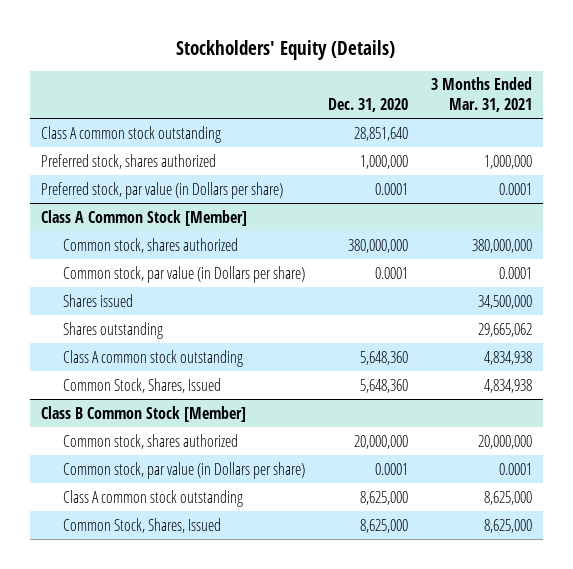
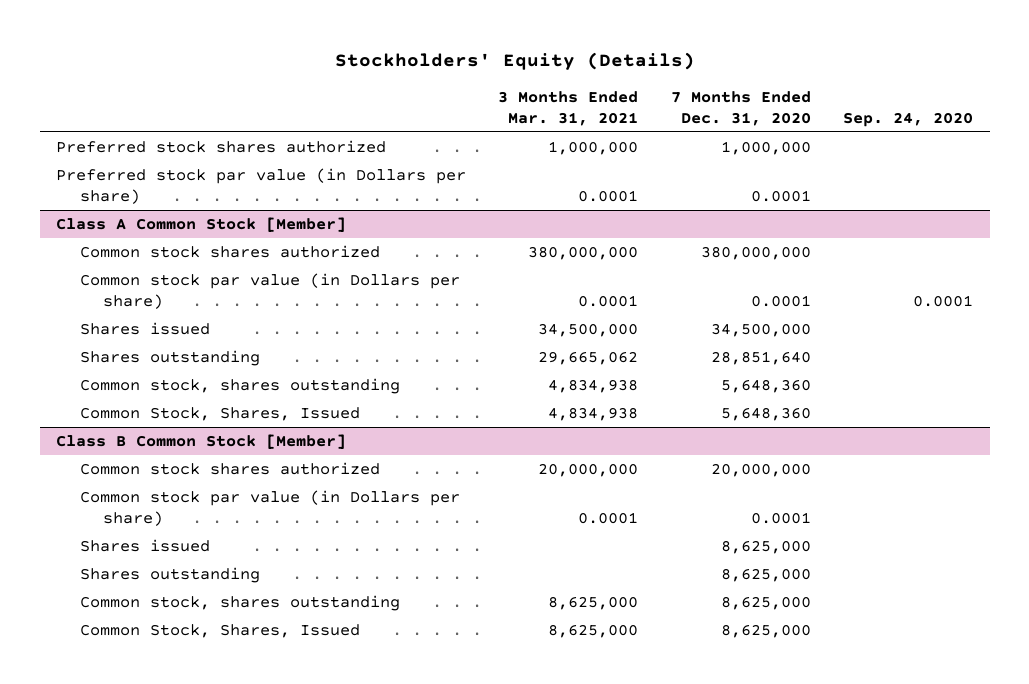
[327,97,408,112] Dec. 31, 2020 -> none
none -> [670,90,811,126] 7 Months Ended Dec. 31, 2020
none -> [843,111,974,127] Sep. 24, 2020
[41,125,222,143] Class A common stock outstanding -> none
[41,153,217,169] Preferred stock, shares authorized -> [55,140,386,154] Preferred stock shares authorized
[41,181,284,199] Preferred stock, par value (in Dollars per share) -> [55,168,466,204] Preferred stock par value (in Dollars per share)
[63,237,239,253] Common stock, shares authorized -> [79,245,380,259] Common stock shares authorized
[63,265,306,283] Common stock, par value (in Dollars per share) -> [79,273,460,309] Common stock par value (in Dollars per share)
[63,349,244,367] Class A common stock outstanding -> [79,378,400,395] Common stock, shares outstanding
[63,433,239,449] Common stock, shares authorized -> [79,462,380,476] Common stock shares authorized
[63,461,306,479] Common stock, par value (in Dollars per share) -> [79,490,460,526] Common stock par value (in Dollars per share)
none -> [79,539,210,553] Shares issued
none -> [79,567,260,584] Shares outstanding
[63,489,244,507] Class A common stock outstanding -> [79,595,400,612] Common stock, shares outstanding

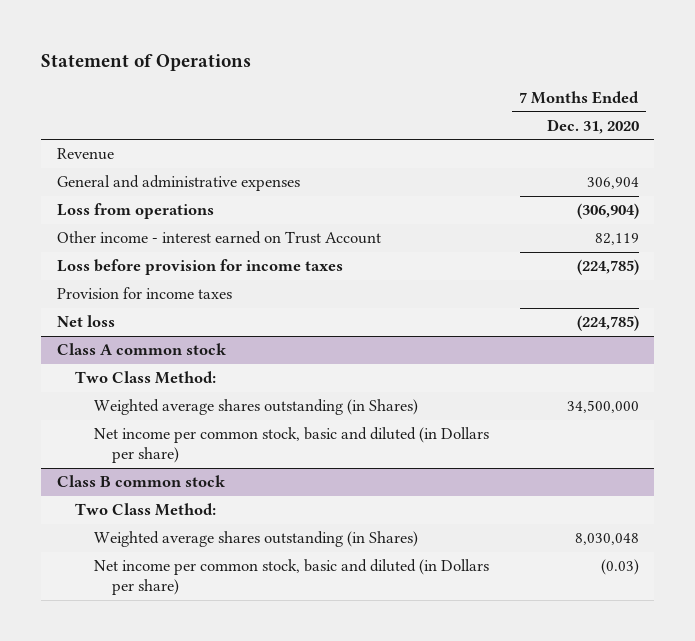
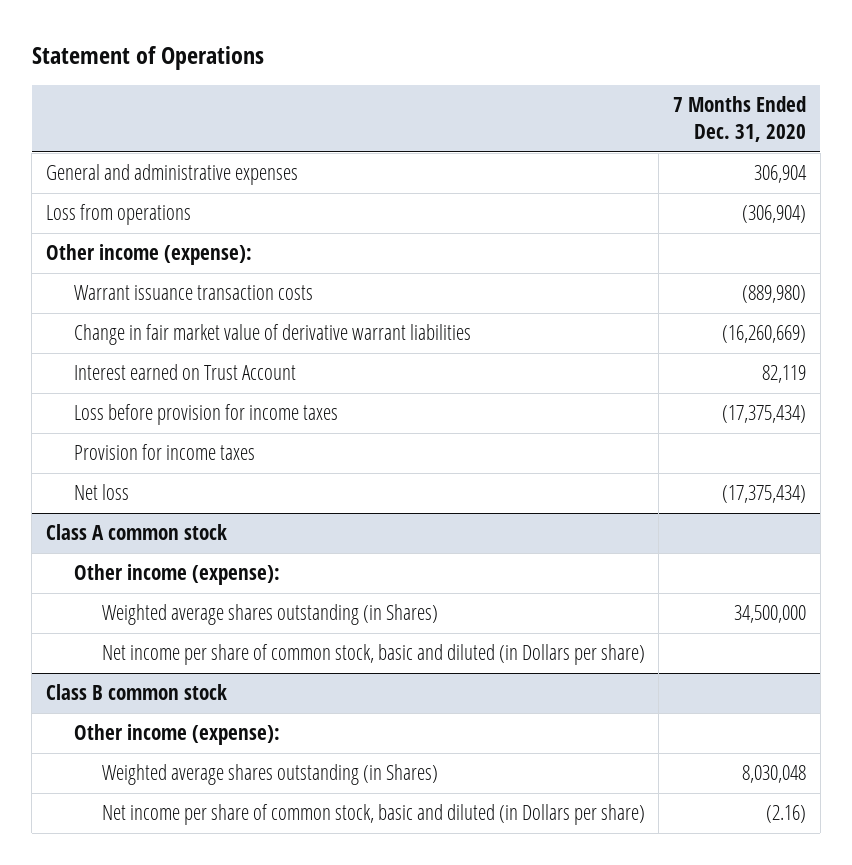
[56,148,114,161] Revenue -> none
none -> [45,244,252,266] Other income (expense):
none -> [73,285,313,301] Warrant issuance transaction costs
none -> [73,324,471,346] Change in fair market value of derivative warrant liabilities
[56,231,381,245] Other income - interest earned on Trust Account -> [73,364,296,381] Interest earned on Trust Account
[576,259,639,276] (224,785) -> [722,405,807,424] (17,375,434)
[576,315,639,332] (224,785) -> [722,485,807,504] (17,375,434)
[75,371,217,385] Two Class Method: -> none
none -> [73,564,280,586] Other income (expense):
[93,427,489,463] Net income per common stock, basic and diluted (in Dollars per share) -> [101,644,645,666] Net income per share of common stock, basic and diluted (in Dollars per share)
[75,503,217,517] Two Class Method: -> none
none -> [73,724,280,746] Other income (expense):
[93,559,489,595] Net income per common stock, basic and diluted (in Dollars per share) -> [101,804,645,826] Net income per share of common stock, basic and diluted (in Dollars per share)
[600,559,639,576] (0.03) -> [766,805,807,824] (2.16)

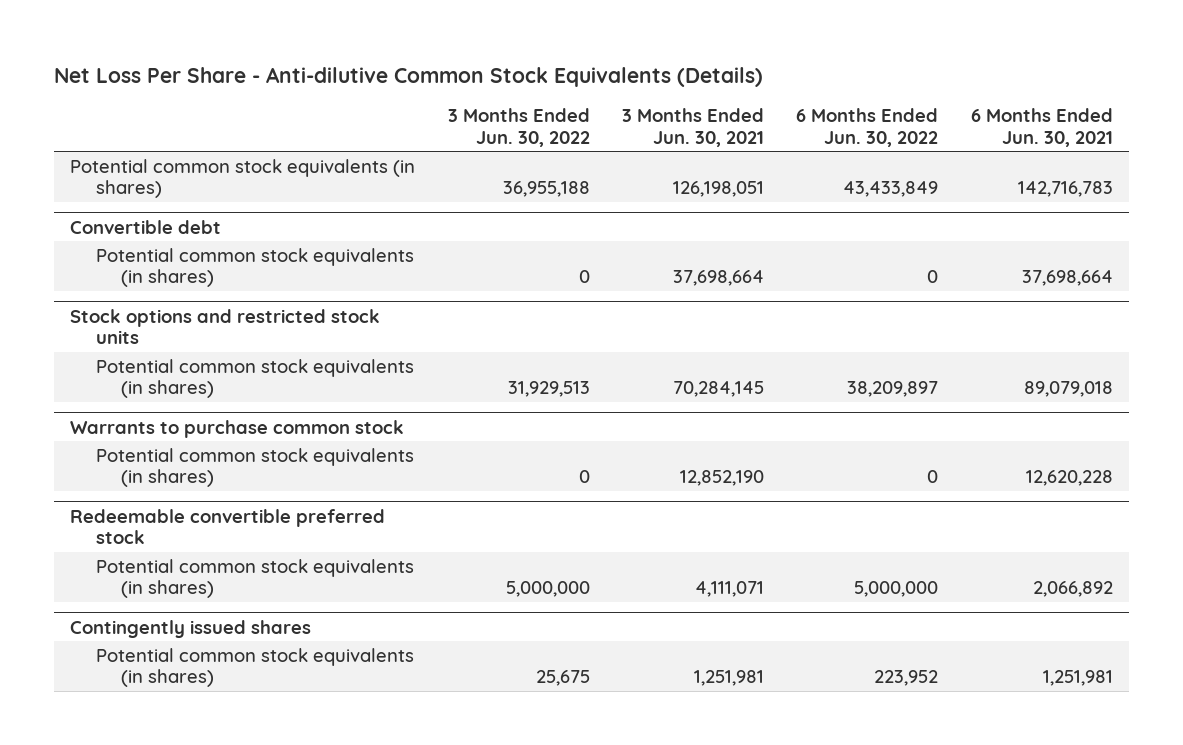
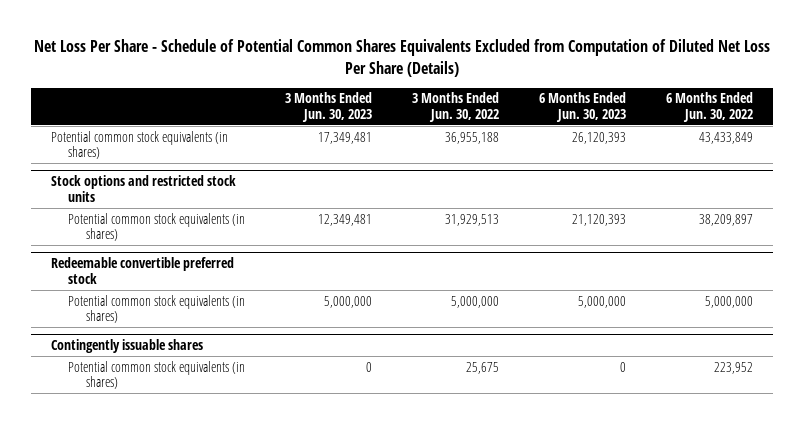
[54,66,764,87] Net Loss Per Share - Anti-dilutive Common Stock Equivalents (Details) -> [33,39,770,77] Net Loss Per Share - Schedule of Potential Common Shares Equivalents Excluded from Computation of Diluted Net Loss Per Share (Details)
[621,108,764,147] 3 Months Ended Jun. 30, 2021 -> none
[970,108,1113,147] 6 Months Ended Jun. 30, 2021 -> none
none -> [285,92,373,122] 3 Months Ended Jun. 30, 2023
none -> [538,92,626,122] 6 Months Ended Jun. 30, 2023
[70,219,222,234] Convertible debt -> none
[95,247,414,288] Potential common stock equivalents (in shares) -> none
[70,419,405,438] Warrants to purchase common stock -> none
[95,447,414,488] Potential common stock equivalents (in shares) -> none
[70,619,312,638] Contingently issued shares -> [51,339,204,354] Contingently issuable shares

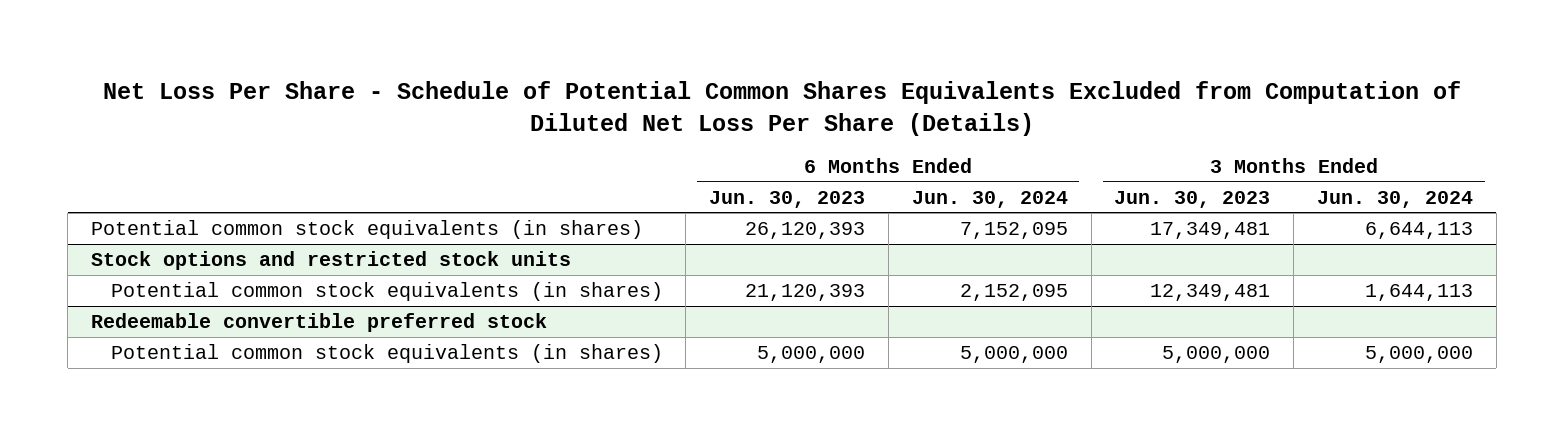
[412,92,500,122] 3 Months Ended Jun. 30, 2022 -> none
[665,92,753,122] 6 Months Ended Jun. 30, 2022 -> none
none -> [911,190,1068,208] Jun. 30, 2024
none -> [1316,190,1473,208] Jun. 30, 2024
[51,339,204,354] Contingently issuable shares -> none
[68,360,246,390] Potential common stock equivalents (in shares) -> none

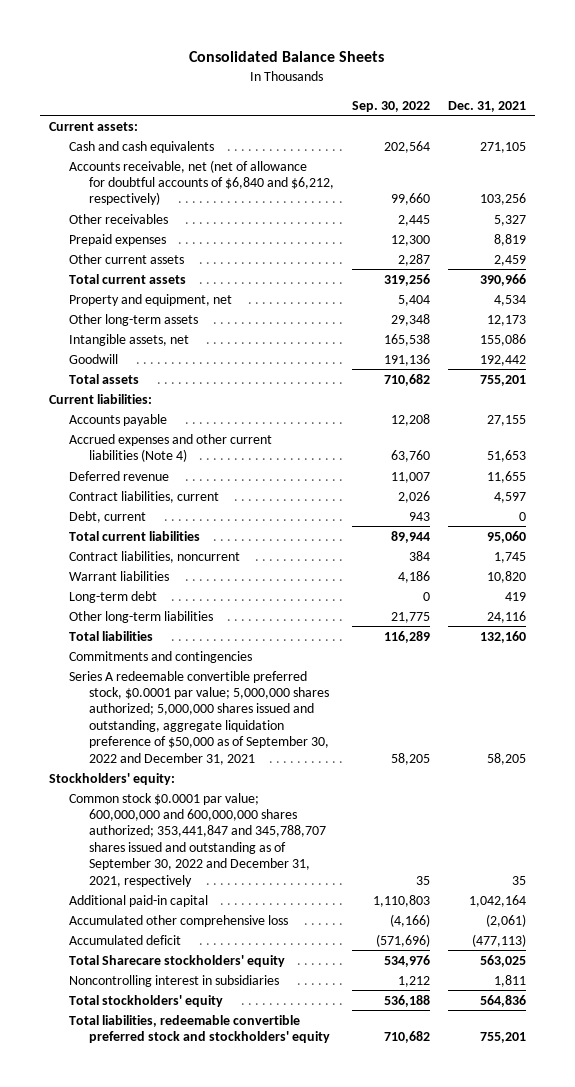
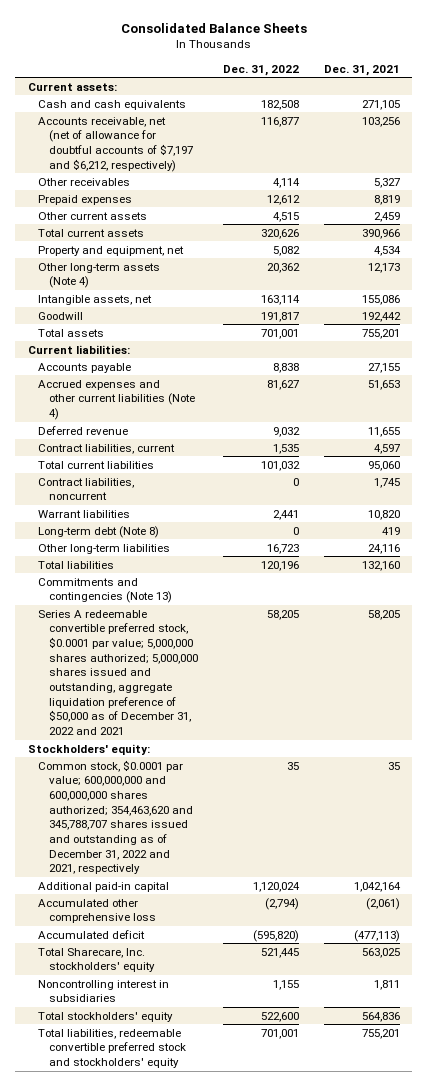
[352,100,431,112] Sep. 30, 2022 -> none
none -> [222,64,299,76] Dec. 31, 2022
[69,159,335,206] Accounts receivable, net (net of allowance for doubtful accounts of $6,840 and $6,212, respectively) -> [38,116,193,172] Accounts receivable, net (net of allowance for doubtful accounts of $7,197 and $6,212, respectively)
[69,313,199,326] Other long-term assets -> [38,262,161,289] Other long-term assets (Note 4)
[69,510,147,523] Debt, current -> none
[69,590,158,603] Long-term debt -> [38,525,160,538] Long-term debt (Note 8)
[69,650,253,663] Commitments and contingencies -> [38,577,172,604] Commitments and contingencies (Note 13)
[69,670,330,765] Series A redeemable convertible preferred stock, $0.0001 par value; 5,000,000 shares authorized; 5,000,000 shares issued and outstanding, aggregate liquidation preference of $50,000 as of September 30, 2022 and December 31, 2021 -> [38,609,198,735] Series A redeemable convertible preferred stock, $0.0001 par value; 5,000,000 shares authorized; 5,000,000 shares issued and outstanding, aggregate liquidation preference of $50,000 as of December 31, 2022 and 2021
[69,792,327,887] Common stock $0.0001 par value; 600,000,000 and 600,000,000 shares authorized; 353,441,847 and 345,788,707 shares issued and outstanding as of September 30, 2022 and December 31, 2021, respectively -> [38,759,193,875] Common stock, $0.0001 par value; 600,000,000 and 600,000,000 shares authorized; 354,463,620 and 345,788,707 shares issued and outstanding as of December 31, 2022 and 2021, respectively
[69,954,286,967] Total Sharecare stockholders' equity -> [38,947,155,973] Total Sharecare, Inc. stockholders' equity

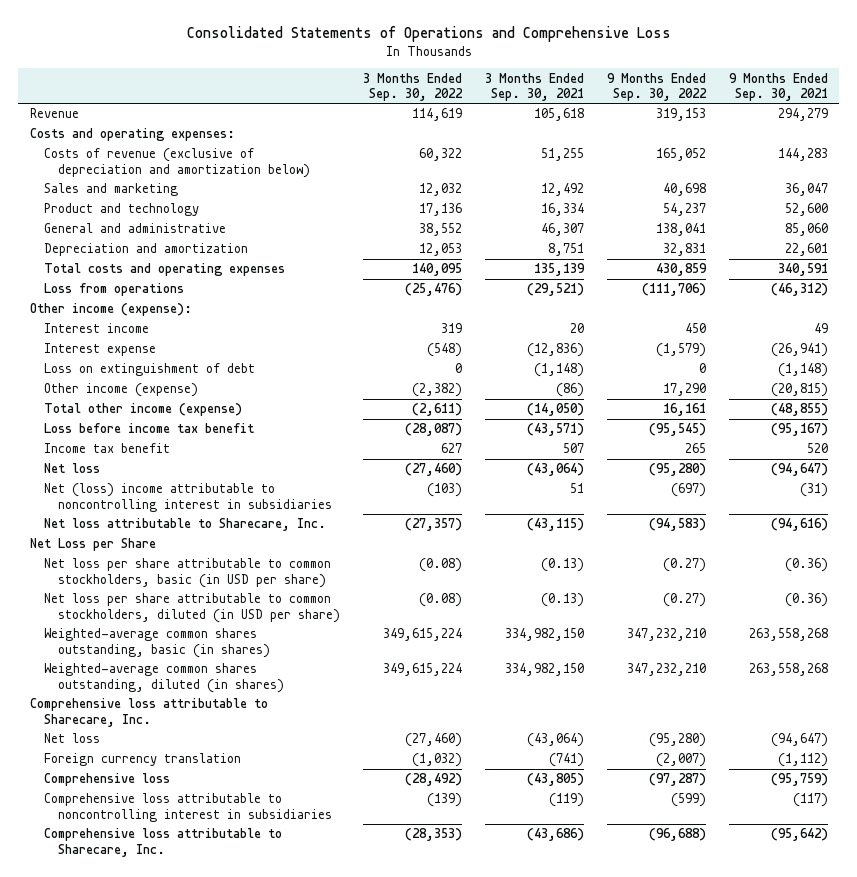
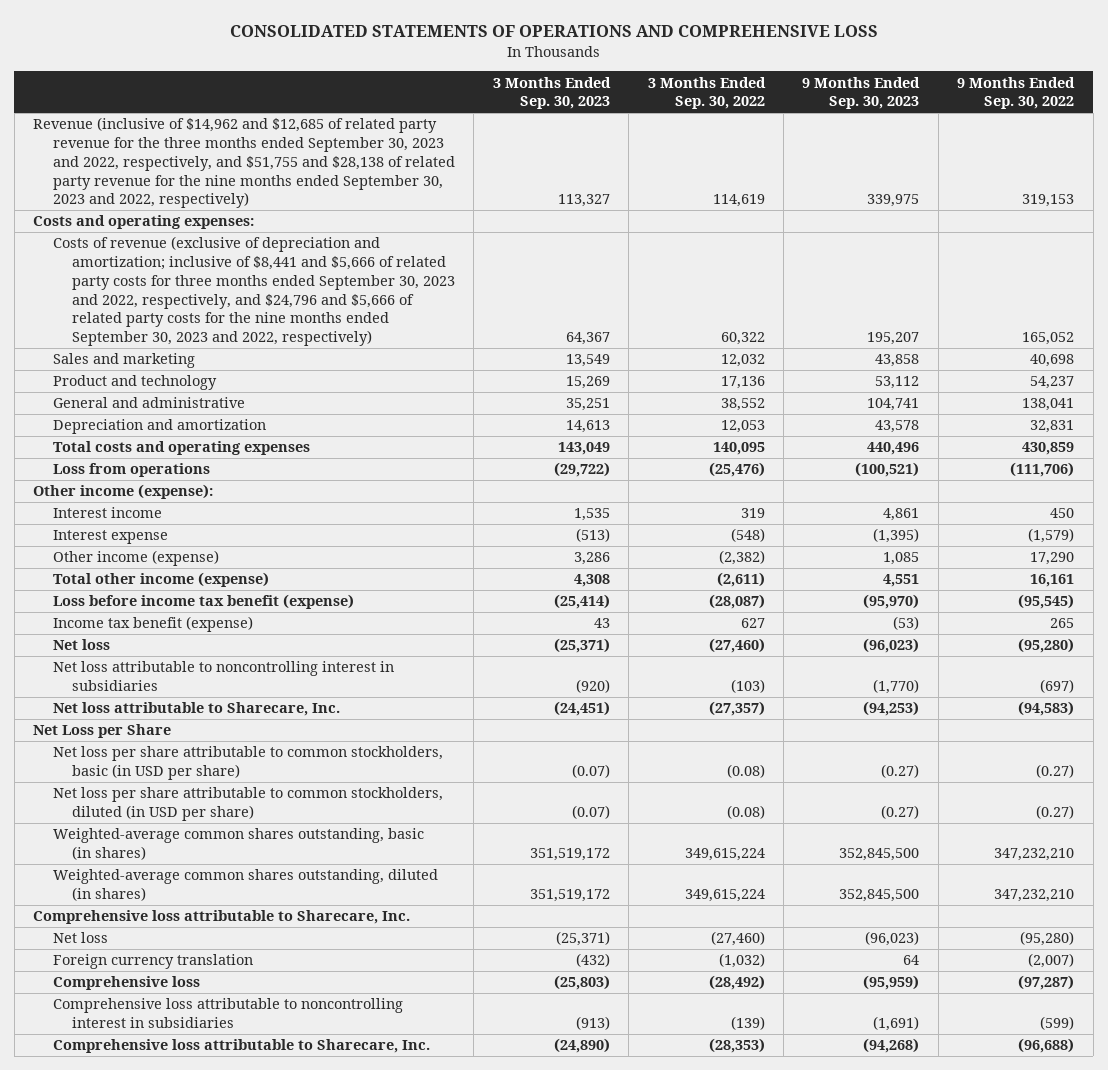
[186,26,671,43] Consolidated Statements of Operations and Comprehensive Loss -> [229,24,878,37] CONSOLIDATED STATEMENTS OF OPERATIONS AND COMPREHENSIVE LOSS
[484,72,584,102] 3 Months Ended Sep. 30, 2021 -> none
[728,72,828,102] 9 Months Ended Sep. 30, 2021 -> none
none -> [492,76,611,110] 3 Months Ended Sep. 30, 2023
none -> [802,76,921,110] 9 Months Ended Sep. 30, 2023
[29,108,79,119] Revenue -> [33,117,455,209] Revenue (inclusive of $14,962 and $12,685 of related party revenue for the three months ended September 30, 2023 and 2022, respectively, and $51,755 and $28,138 of related party revenue for the nine months ended September 30, 2023 and 2022, respectively)
[44,148,311,178] Costs of revenue (exclusive of depreciation and amortization below) -> [52,236,455,346] Costs of revenue (exclusive of depreciation and amortization; inclusive of $8,441 and $5,666 of related party costs for three months ended September 30, 2023 and 2022, respectively, and $24,796 and $5,666 of related party costs for the nine months ended September 30, 2023 and 2022, respectively)
[44,363,256,377] Loss on extinguishment of debt -> none
[44,423,255,434] Loss before income tax benefit -> [52,594,354,610] Loss before income tax benefit (expense)
[44,443,171,454] Income tax benefit -> [52,616,253,633] Income tax benefit (expense)
[44,483,333,512] Net (loss) income attributable to noncontrolling interest in subsidiaries -> [52,661,394,692] Net loss attributable to noncontrolling interest in subsidiaries

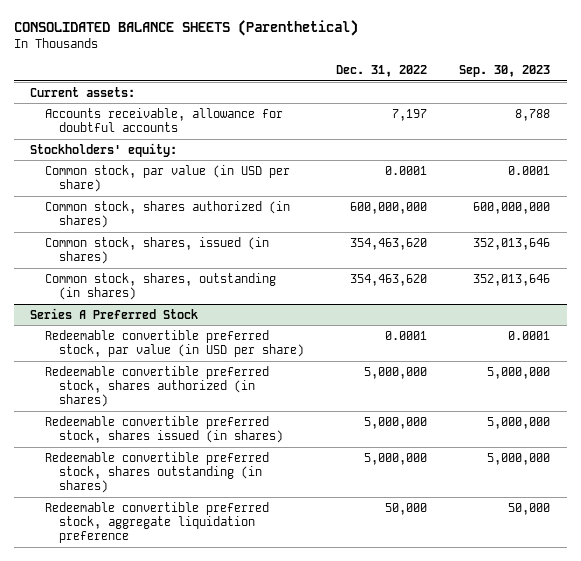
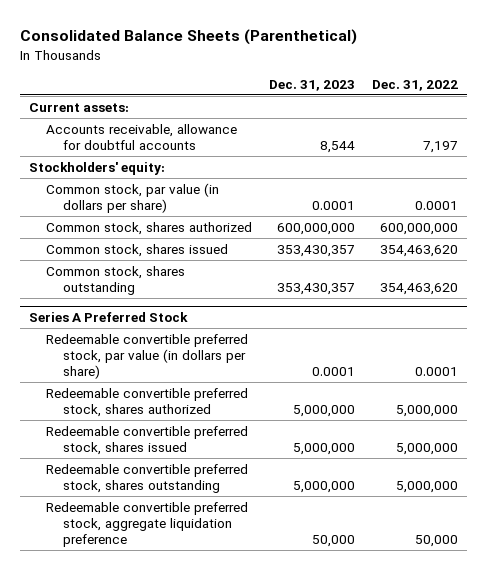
[14,20,359,37] CONSOLIDATED BALANCE SHEETS (Parenthetical) -> [20,29,358,46] Consolidated Balance Sheets (Parenthetical)
[459,65,551,78] Sep. 30, 2023 -> none
none -> [269,79,356,91] Dec. 31, 2023
[44,164,290,193] Common stock, par value (in USD per share) -> [45,182,219,214] Common stock, par value (in dollars per share)
[44,200,290,229] Common stock, shares authorized (in shares) -> [45,221,252,235] Common stock, shares authorized
[44,236,269,265] Common stock, shares, issued (in shares) -> [45,243,228,257] Common stock, shares issued
[44,272,276,301] Common stock, shares, outstanding (in shares) -> [45,265,185,296] Common stock, shares outstanding
[44,329,305,358] Redeemable convertible preferred stock, par value (in USD per share) -> [45,333,248,380] Redeemable convertible preferred stock, par value (in dollars per share)
[44,365,269,408] Redeemable convertible preferred stock, shares authorized (in shares) -> [45,387,248,418] Redeemable convertible preferred stock, shares authorized
[44,415,284,444] Redeemable convertible preferred stock, shares issued (in shares) -> [45,425,248,456] Redeemable convertible preferred stock, shares issued
[44,451,269,494] Redeemable convertible preferred stock, shares outstanding (in shares) -> [45,463,248,494] Redeemable convertible preferred stock, shares outstanding

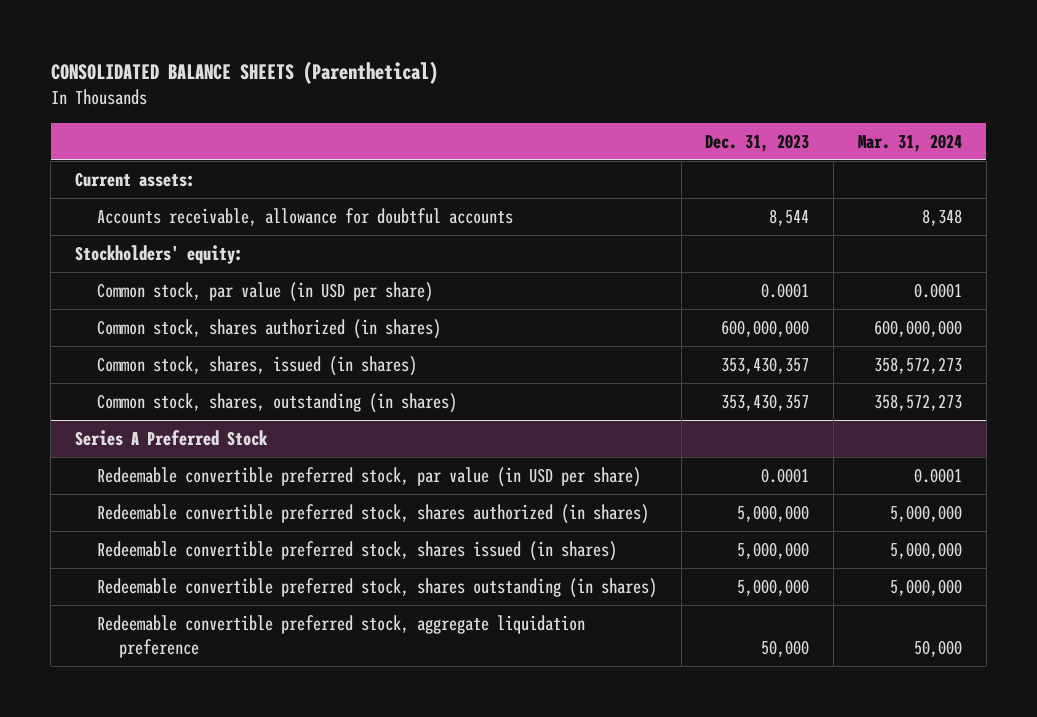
[20,29,358,46] Consolidated Balance Sheets (Parenthetical) -> [50,61,438,85] CONSOLIDATED BALANCE SHEETS (Parenthetical)
[372,79,459,91] Dec. 31, 2022 -> none
none -> [857,133,962,152] Mar. 31, 2024
[45,182,219,214] Common stock, par value (in dollars per share) -> [97,281,434,302] Common stock, par value (in USD per share)
[45,221,252,235] Common stock, shares authorized -> [97,318,442,339] Common stock, shares authorized (in shares)
[45,243,228,257] Common stock, shares issued -> [97,355,418,376] Common stock, shares, issued (in shares)
[45,265,185,296] Common stock, shares outstanding -> [97,392,458,413] Common stock, shares, outstanding (in shares)
[45,333,248,380] Redeemable convertible preferred stock, par value (in dollars per share) -> [97,466,642,487] Redeemable convertible preferred stock, par value (in USD per share)
[45,387,248,418] Redeemable convertible preferred stock, shares authorized -> [97,503,650,524] Redeemable convertible preferred stock, shares authorized (in shares)
[45,425,248,456] Redeemable convertible preferred stock, shares issued -> [97,540,618,561] Redeemable convertible preferred stock, shares issued (in shares)
[45,463,248,494] Redeemable convertible preferred stock, shares outstanding -> [97,577,658,598] Redeemable convertible preferred stock, shares outstanding (in shares)

